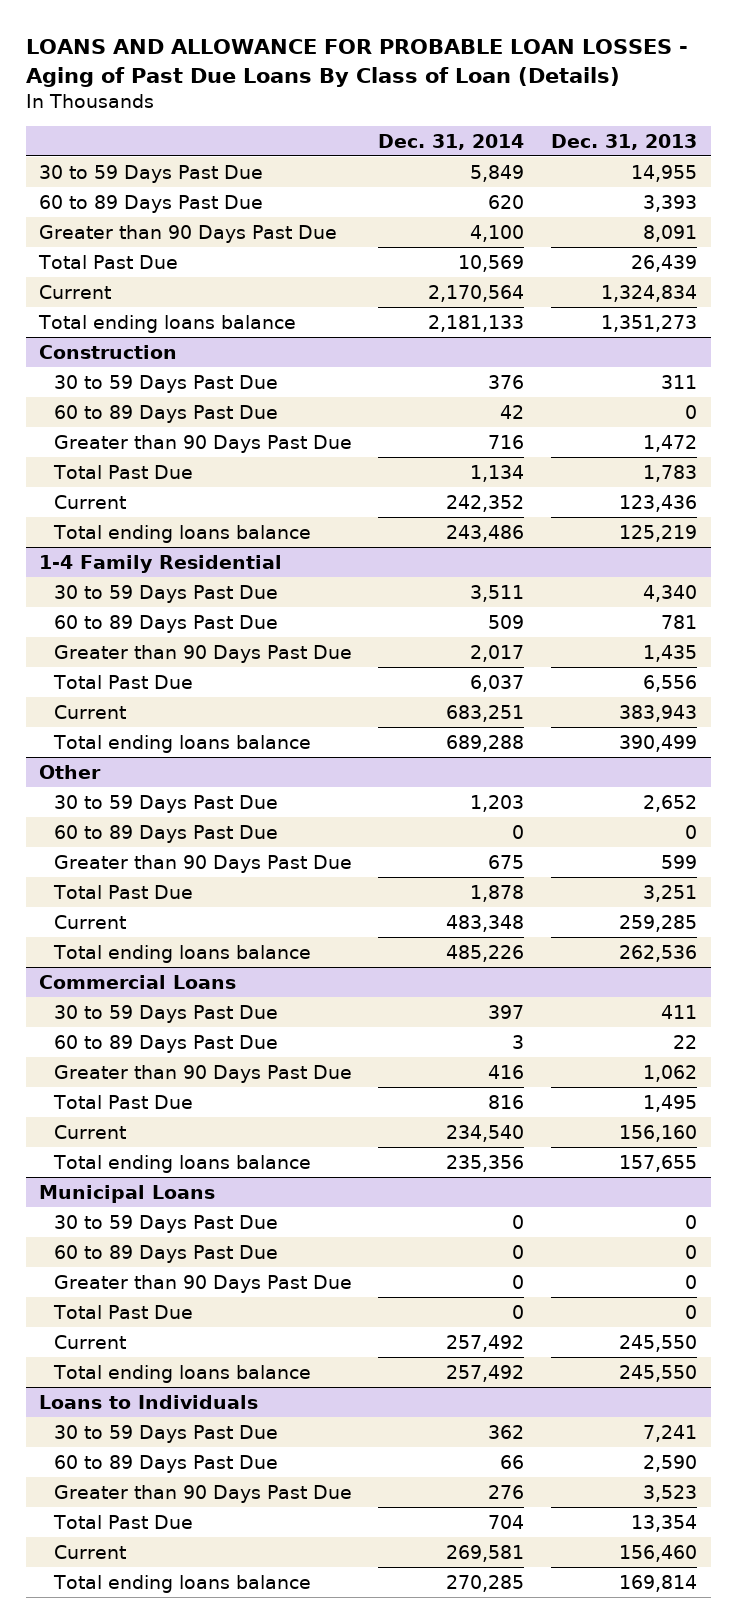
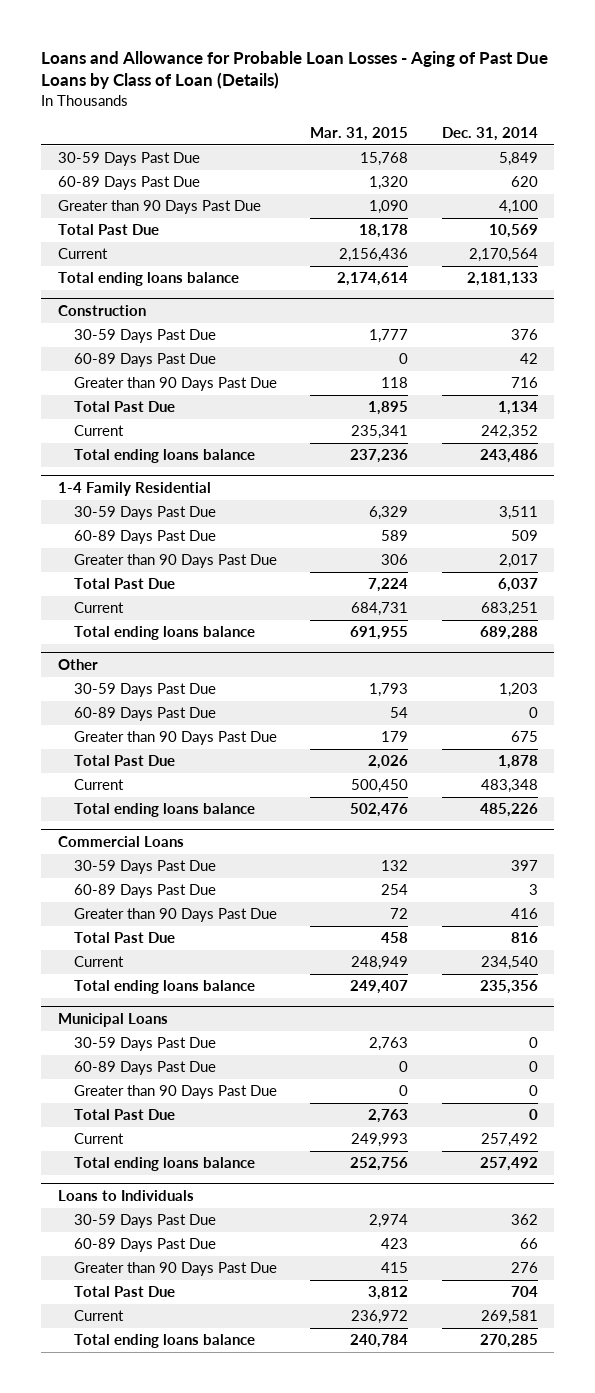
[25,39,688,87] LOANS AND ALLOWANCE FOR PROBABLE LOAN LOSSES - Aging of Past Due Loans By Class of Loan (Details) -> [41,50,549,90] Loans and Allowance for Probable Loan Losses - Aging of Past Due Loans by Class of Loan (Details)
[551,133,698,150] Dec. 31, 2013 -> none
none -> [310,126,409,141] Mar. 31, 2015
[39,164,264,183] 30 to 59 Days Past Due -> [57,152,200,167] 30-59 Days Past Due
[39,194,264,213] 60 to 89 Days Past Due -> [57,176,200,191] 60-89 Days Past Due
[53,374,278,393] 30 to 59 Days Past Due -> [73,329,216,344] 30-59 Days Past Due
[53,404,278,423] 60 to 89 Days Past Due -> [73,353,216,368] 60-89 Days Past Due
[53,584,278,603] 30 to 59 Days Past Due -> [73,506,216,521] 30-59 Days Past Due
[53,614,278,633] 60 to 89 Days Past Due -> [73,530,216,545] 60-89 Days Past Due
[53,794,278,813] 30 to 59 Days Past Due -> [73,683,216,698] 30-59 Days Past Due
[53,824,278,843] 60 to 89 Days Past Due -> [73,707,216,722] 60-89 Days Past Due
[53,1004,278,1023] 30 to 59 Days Past Due -> [73,860,216,875] 30-59 Days Past Due
[53,1034,278,1053] 60 to 89 Days Past Due -> [73,884,216,899] 60-89 Days Past Due
[53,1214,278,1233] 30 to 59 Days Past Due -> [73,1037,216,1052] 30-59 Days Past Due
[53,1244,278,1263] 60 to 89 Days Past Due -> [73,1061,216,1076] 60-89 Days Past Due
[53,1424,278,1443] 30 to 59 Days Past Due -> [73,1214,216,1229] 30-59 Days Past Due
[53,1454,278,1473] 60 to 89 Days Past Due -> [73,1238,216,1253] 60-89 Days Past Due

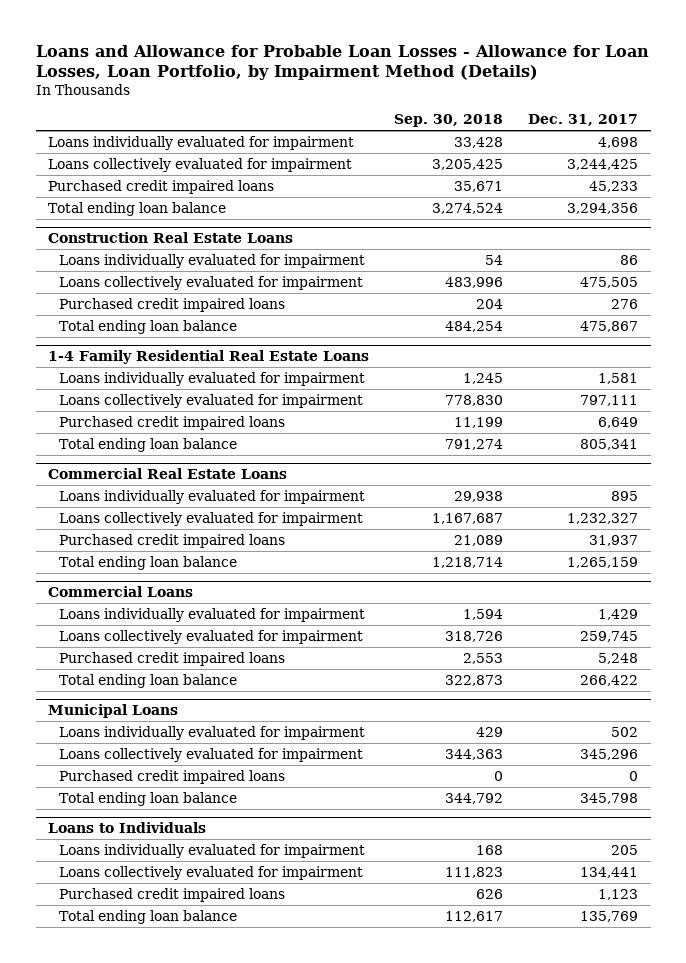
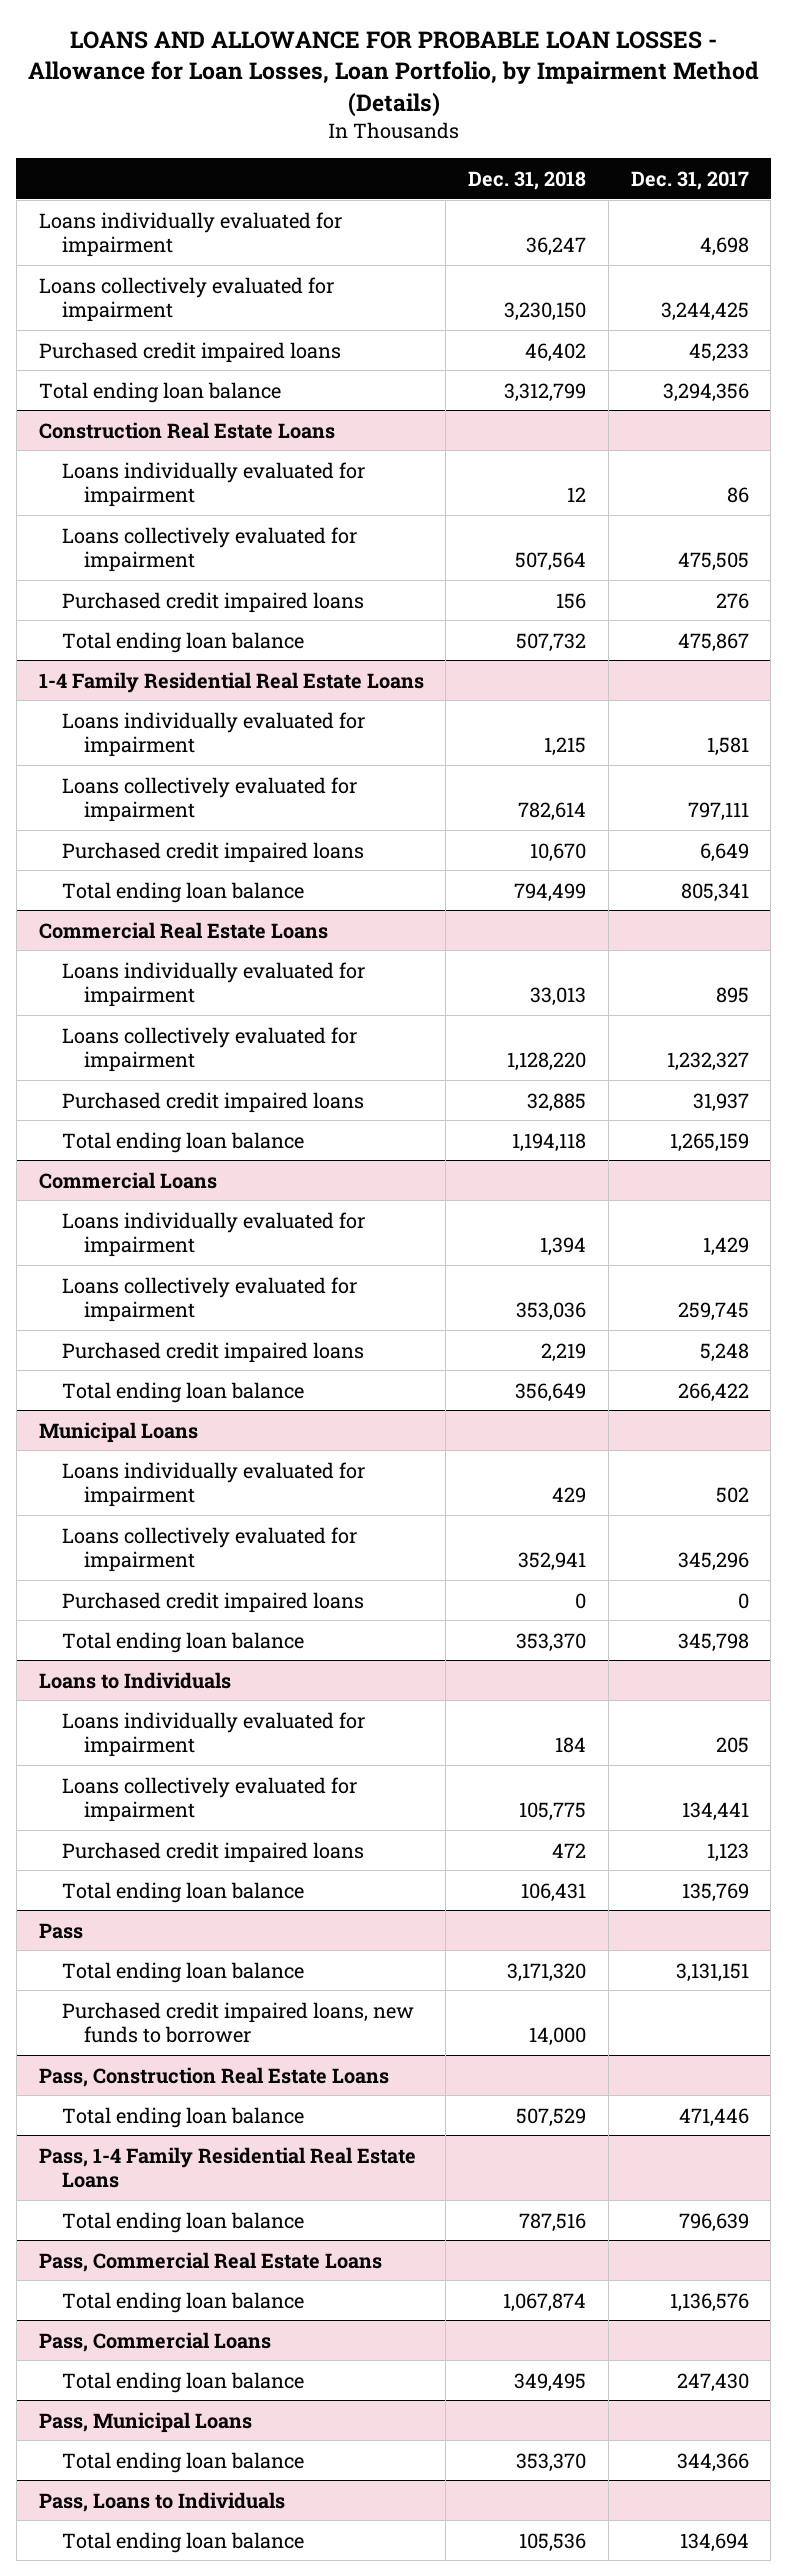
[35,44,649,81] Loans and Allowance for Probable Loan Losses - Allowance for Loan Losses, Loan Portfolio, by Impairment Method (Details) -> [27,30,759,117] LOANS AND ALLOWANCE FOR PROBABLE LOAN LOSSES - Allowance for Loan Losses, Loan Portfolio, by Impairment Method (Details)
[394,114,504,128] Sep. 30, 2018 -> none
none -> [468,170,587,190] Dec. 31, 2018
none -> [38,1922,83,1939] Pass
none -> [61,1961,304,1983] Total ending loan balance
none -> [61,2001,414,2044] Purchased credit impaired loans, new funds to borrower
none -> [38,2066,389,2087] Pass, Construction Real Estate Loans
none -> [61,2106,304,2128] Total ending loan balance
none -> [38,2146,416,2189] Pass, 1-4 Family Residential Real Estate Loans
none -> [61,2211,304,2233] Total ending loan balance
none -> [38,2251,382,2272] Pass, Commercial Real Estate Loans
none -> [61,2291,304,2313] Total ending loan balance
none -> [38,2331,271,2352] Pass, Commercial Loans
none -> [61,2371,304,2393] Total ending loan balance
none -> [38,2411,252,2433] Pass, Municipal Loans
none -> [61,2451,304,2473] Total ending loan balance
none -> [38,2491,285,2512] Pass, Loans to Individuals
none -> [61,2531,304,2553] Total ending loan balance

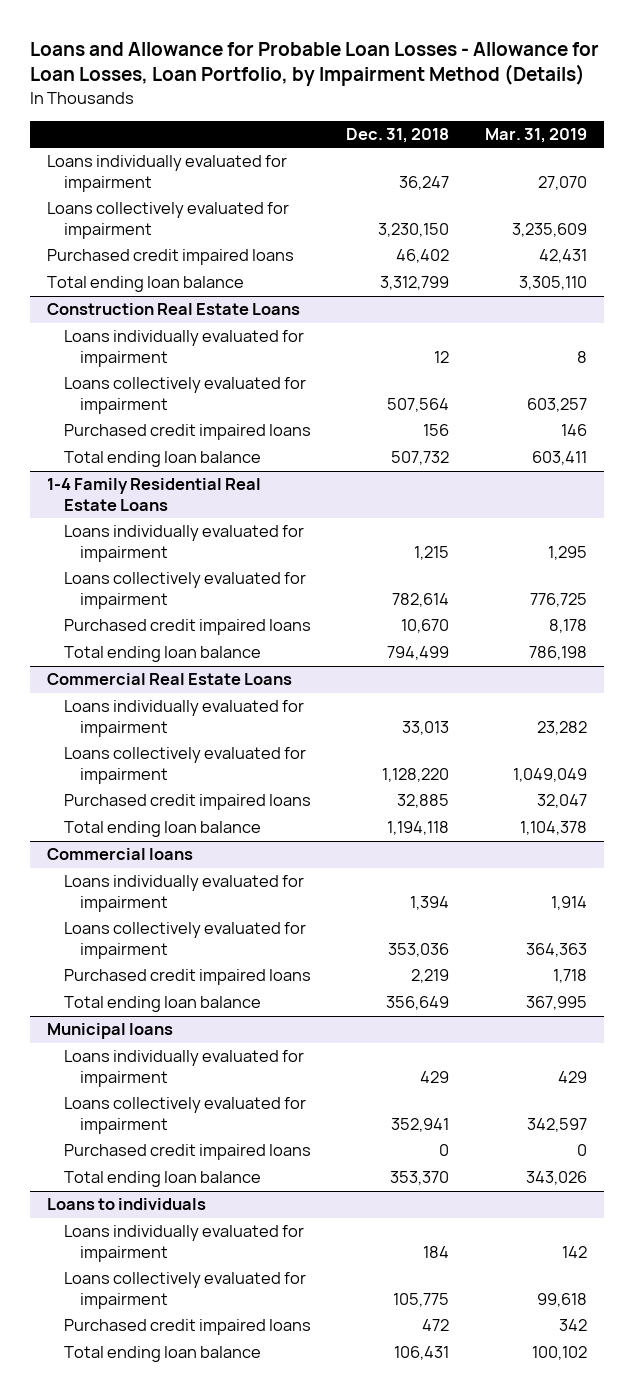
[27,30,759,117] LOANS AND ALLOWANCE FOR PROBABLE LOAN LOSSES - Allowance for Loan Losses, Loan Portfolio, by Impairment Method (Details) -> [29,41,599,87] Loans and Allowance for Probable Loan Losses - Allowance for Loan Losses, Loan Portfolio, by Impairment Method (Details)
[630,170,749,190] Dec. 31, 2017 -> none
none -> [484,128,587,144] Mar. 31, 2019
[38,1171,217,1189] Commercial Loans -> [47,848,194,861] Commercial loans
[38,1421,198,1443] Municipal Loans -> [47,1023,174,1040] Municipal loans
[38,1671,231,1689] Loans to Individuals -> [47,1198,207,1211] Loans to individuals
[38,1922,83,1939] Pass -> none
[61,1961,304,1983] Total ending loan balance -> none
[61,2001,414,2044] Purchased credit impaired loans, new funds to borrower -> none
[38,2066,389,2087] Pass, Construction Real Estate Loans -> none
[61,2106,304,2128] Total ending loan balance -> none
[38,2146,416,2189] Pass, 1-4 Family Residential Real Estate Loans -> none
[61,2211,304,2233] Total ending loan balance -> none
[38,2251,382,2272] Pass, Commercial Real Estate Loans -> none
[61,2291,304,2313] Total ending loan balance -> none
[38,2331,271,2352] Pass, Commercial Loans -> none
[61,2371,304,2393] Total ending loan balance -> none
[38,2411,252,2433] Pass, Municipal Loans -> none
[61,2451,304,2473] Total ending loan balance -> none
[38,2491,285,2512] Pass, Loans to Individuals -> none
[61,2531,304,2553] Total ending loan balance -> none

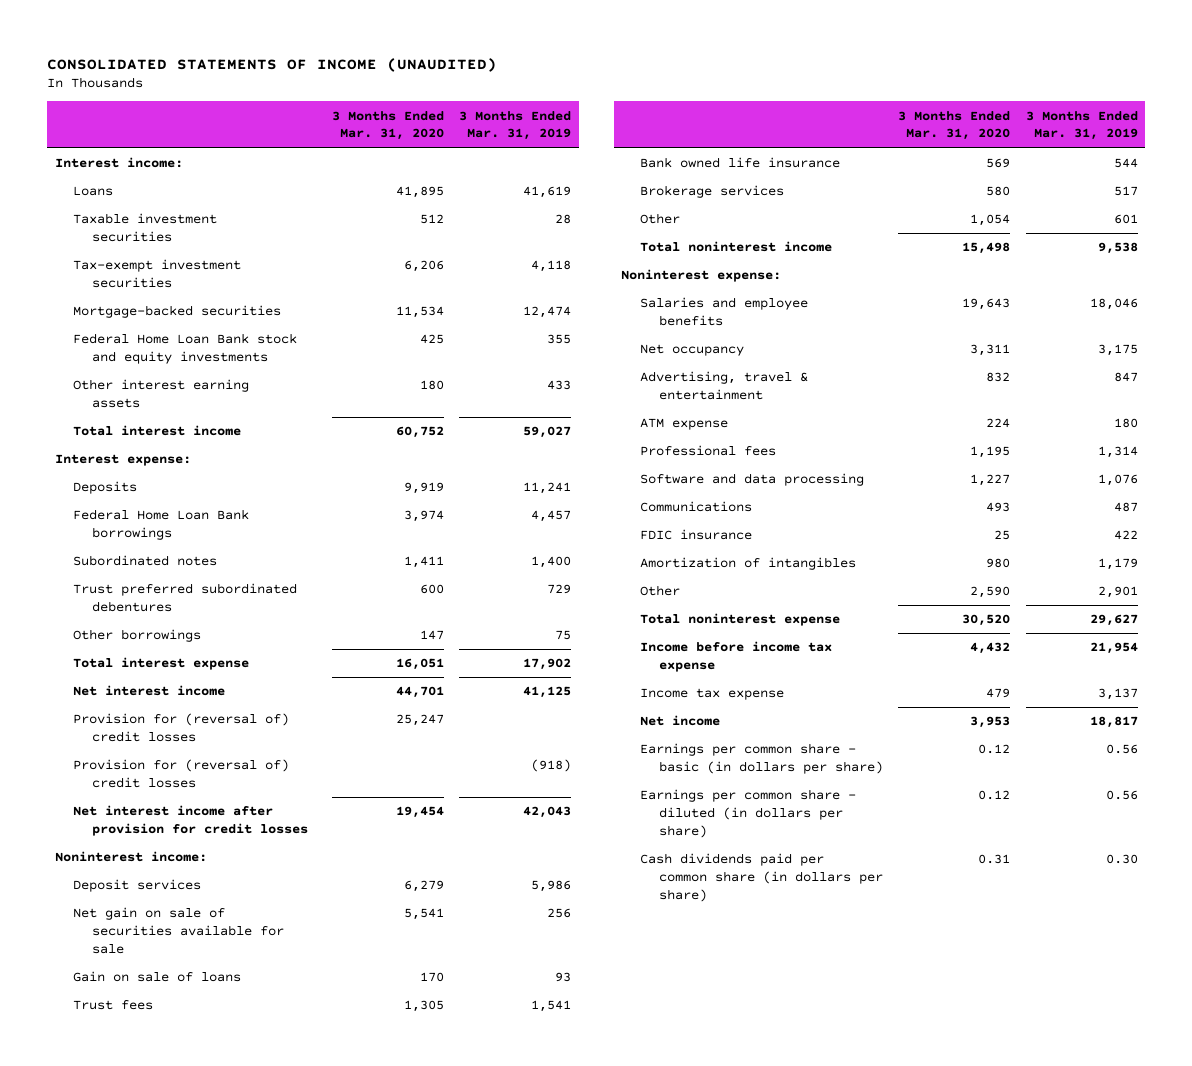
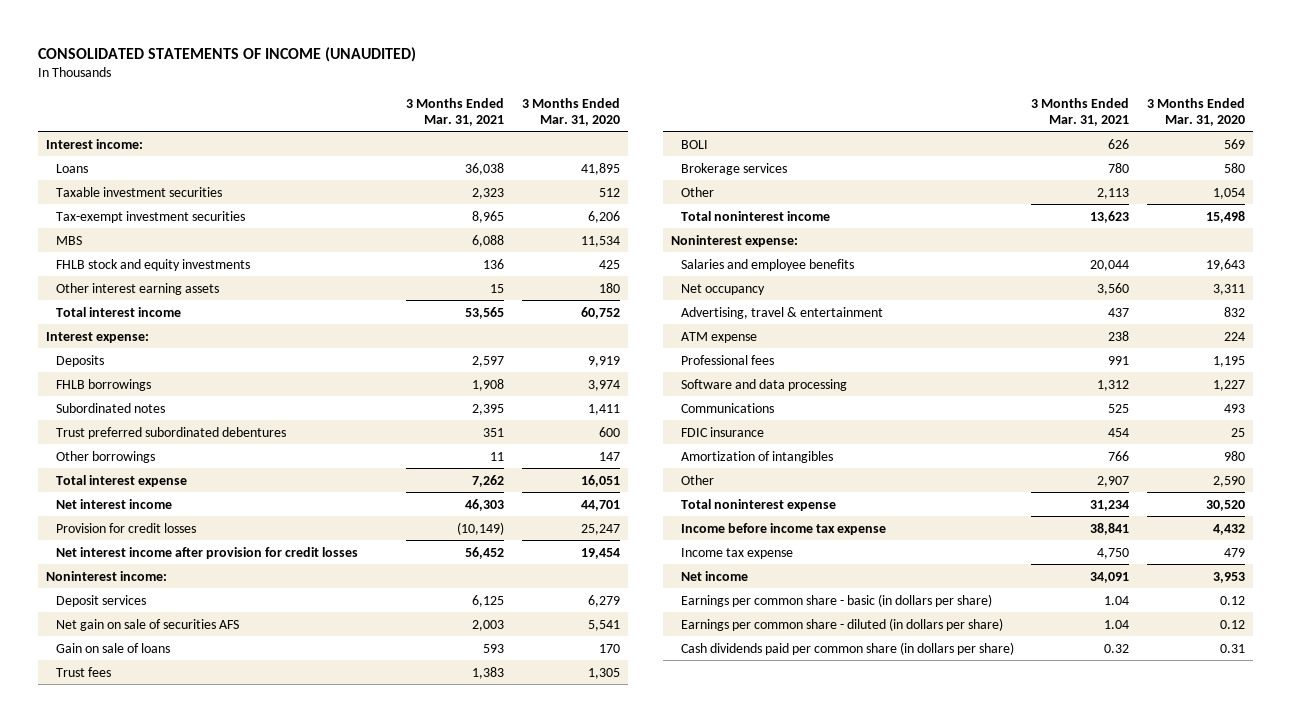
[459,110,572,141] 3 Months Ended Mar. 31, 2019 -> none
none -> [406,97,505,126] 3 Months Ended Mar. 31, 2021
[73,305,282,319] Mortgage-backed securities -> [55,235,82,245] MBS
[73,333,298,365] Federal Home Loan Bank stock and equity investments -> [55,258,250,271] FHLB stock and equity investments
[73,509,250,541] Federal Home Loan Bank borrowings -> [55,378,151,391] FHLB borrowings
[73,759,290,789] Provision for (reversal of) credit losses -> none
[73,713,290,743] Provision for (reversal of) credit losses -> [55,522,196,533] Provision for credit losses
[73,907,285,955] Net gain on sale of securities available for sale -> [55,618,239,631] Net gain on sale of securities AFS
[640,157,841,169] Bank owned life insurance -> [680,139,708,149] BOLI

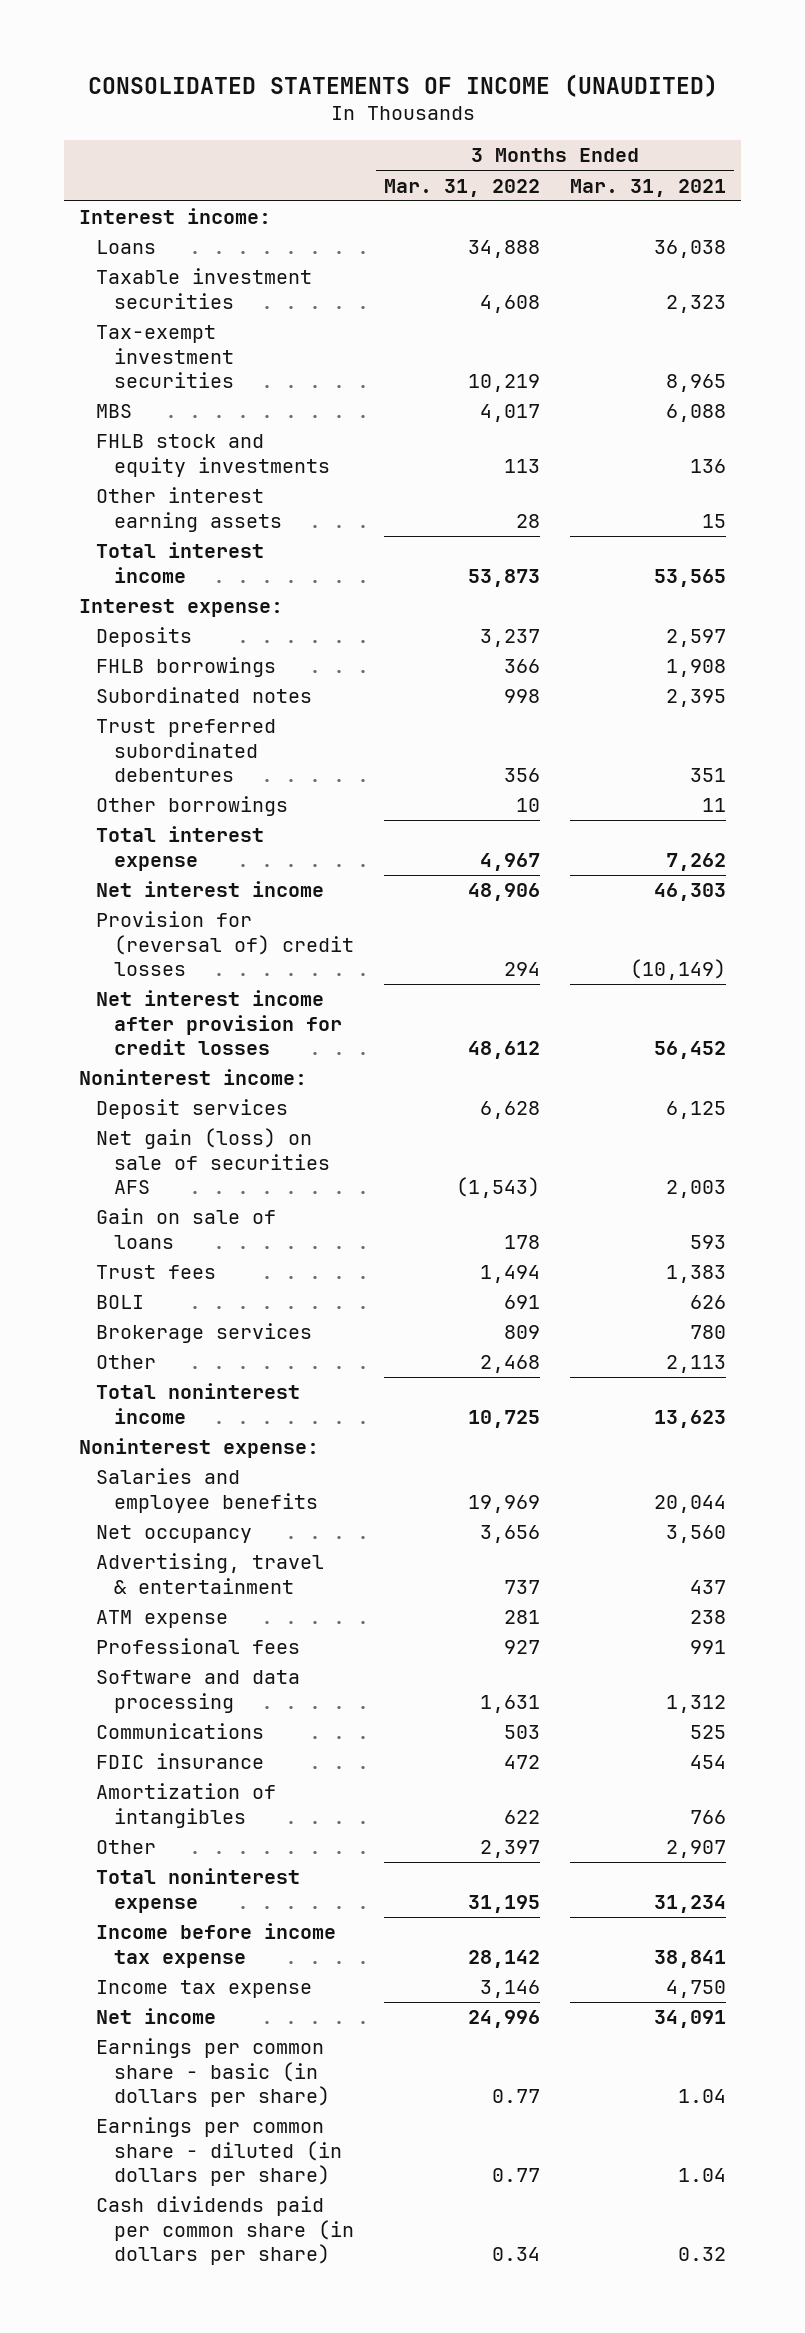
[521,97,620,126] 3 Months Ended Mar. 31, 2020 -> none
none -> [383,178,540,197] Mar. 31, 2022
[55,522,196,533] Provision for credit losses -> [96,911,354,976] Provision for (reversal of) credit losses
[55,618,239,631] Net gain on sale of securities AFS -> [96,1128,330,1194] Net gain (loss) on sale of securities AFS

